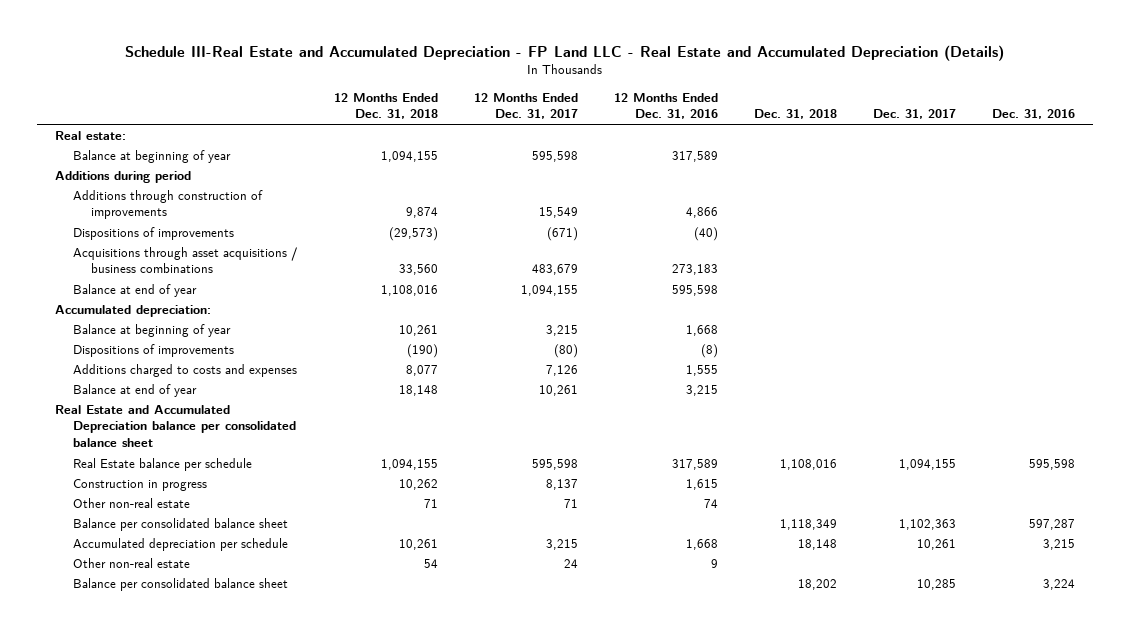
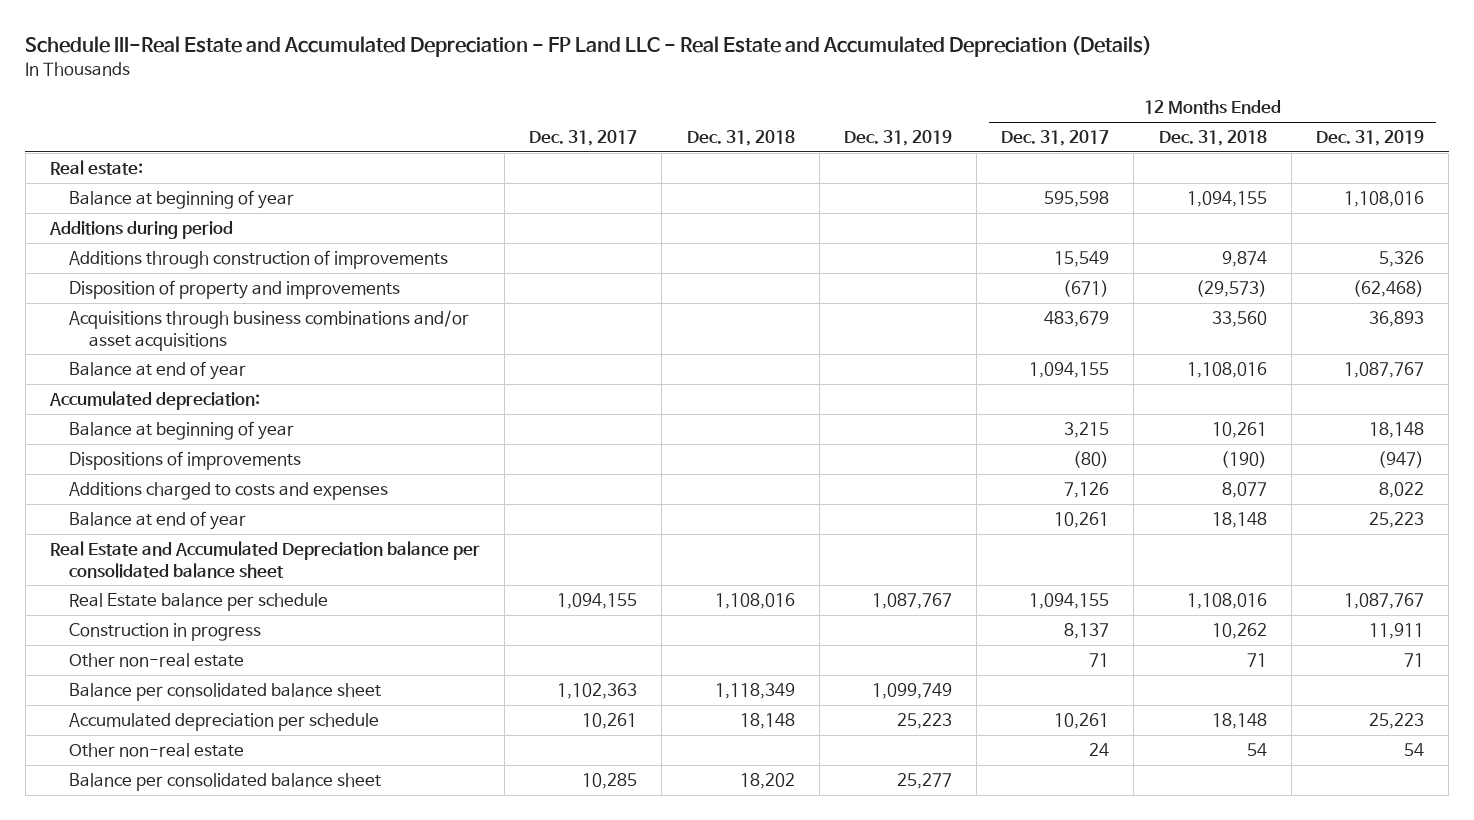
[613,92,718,120] 12 Months Ended Dec. 31, 2016 -> none
[991,109,1075,120] Dec. 31, 2016 -> none
none -> [843,130,952,147] Dec. 31, 2019
none -> [1315,130,1424,147] Dec. 31, 2019
[72,226,234,240] Dispositions of improvements -> [69,280,401,300] Disposition of property and improvements
[72,246,298,274] Acquisitions through asset acquisitions / business combinations -> [69,310,470,351] Acquisitions through business combinations and/or asset acquisitions
[380,458,438,470] 1,094,155 -> [1186,593,1267,610] 1,108,016
[531,458,578,470] 595,598 -> [1029,593,1110,610] 1,094,155
[398,538,438,550] 10,261 -> [1211,713,1267,730] 18,148
[545,538,578,550] 3,215 -> [1054,713,1110,730] 10,261

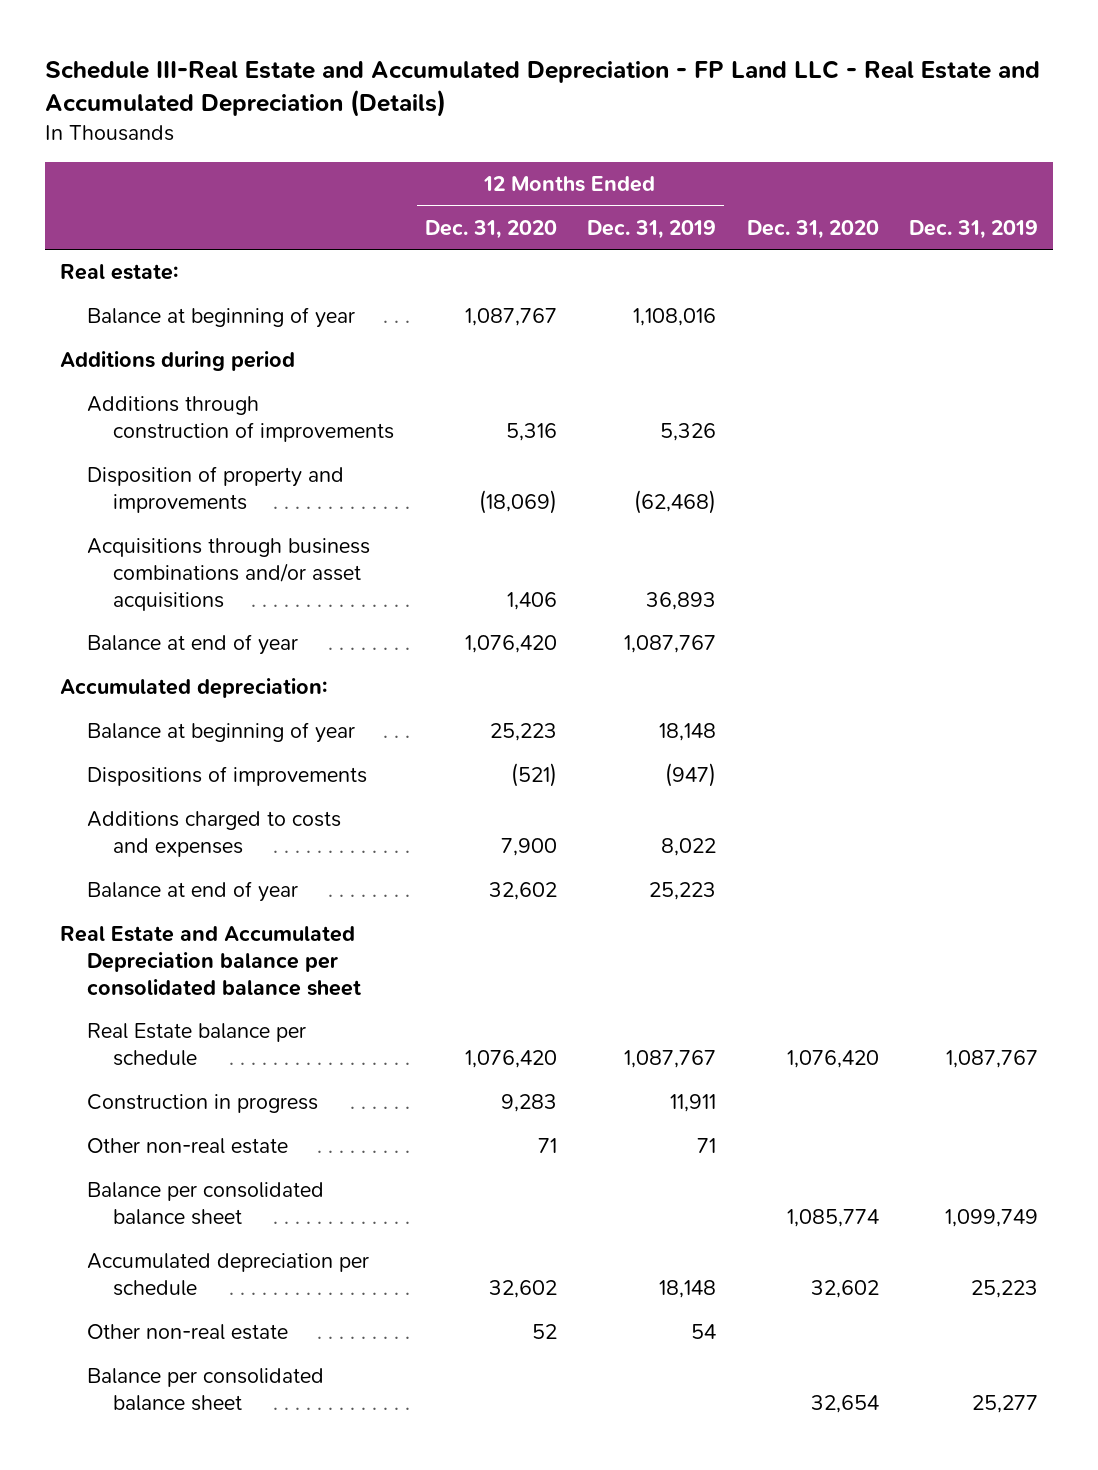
[529,130,638,147] Dec. 31, 2017 -> none
[686,130,795,147] Dec. 31, 2018 -> none
[1001,130,1110,147] Dec. 31, 2017 -> none
[1158,130,1267,147] Dec. 31, 2018 -> none
none -> [424,219,557,239] Dec. 31, 2020
none -> [746,219,879,239] Dec. 31, 2020
[1368,713,1424,730] 25,223 -> [659,1280,717,1299] 18,148

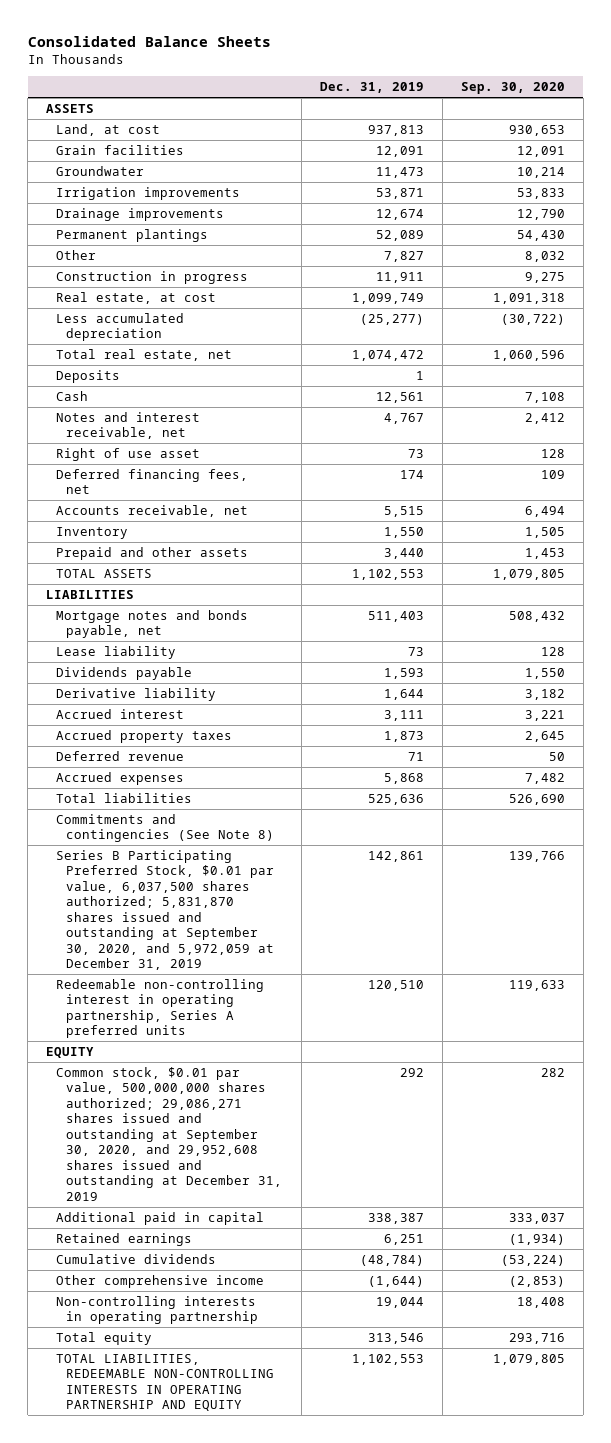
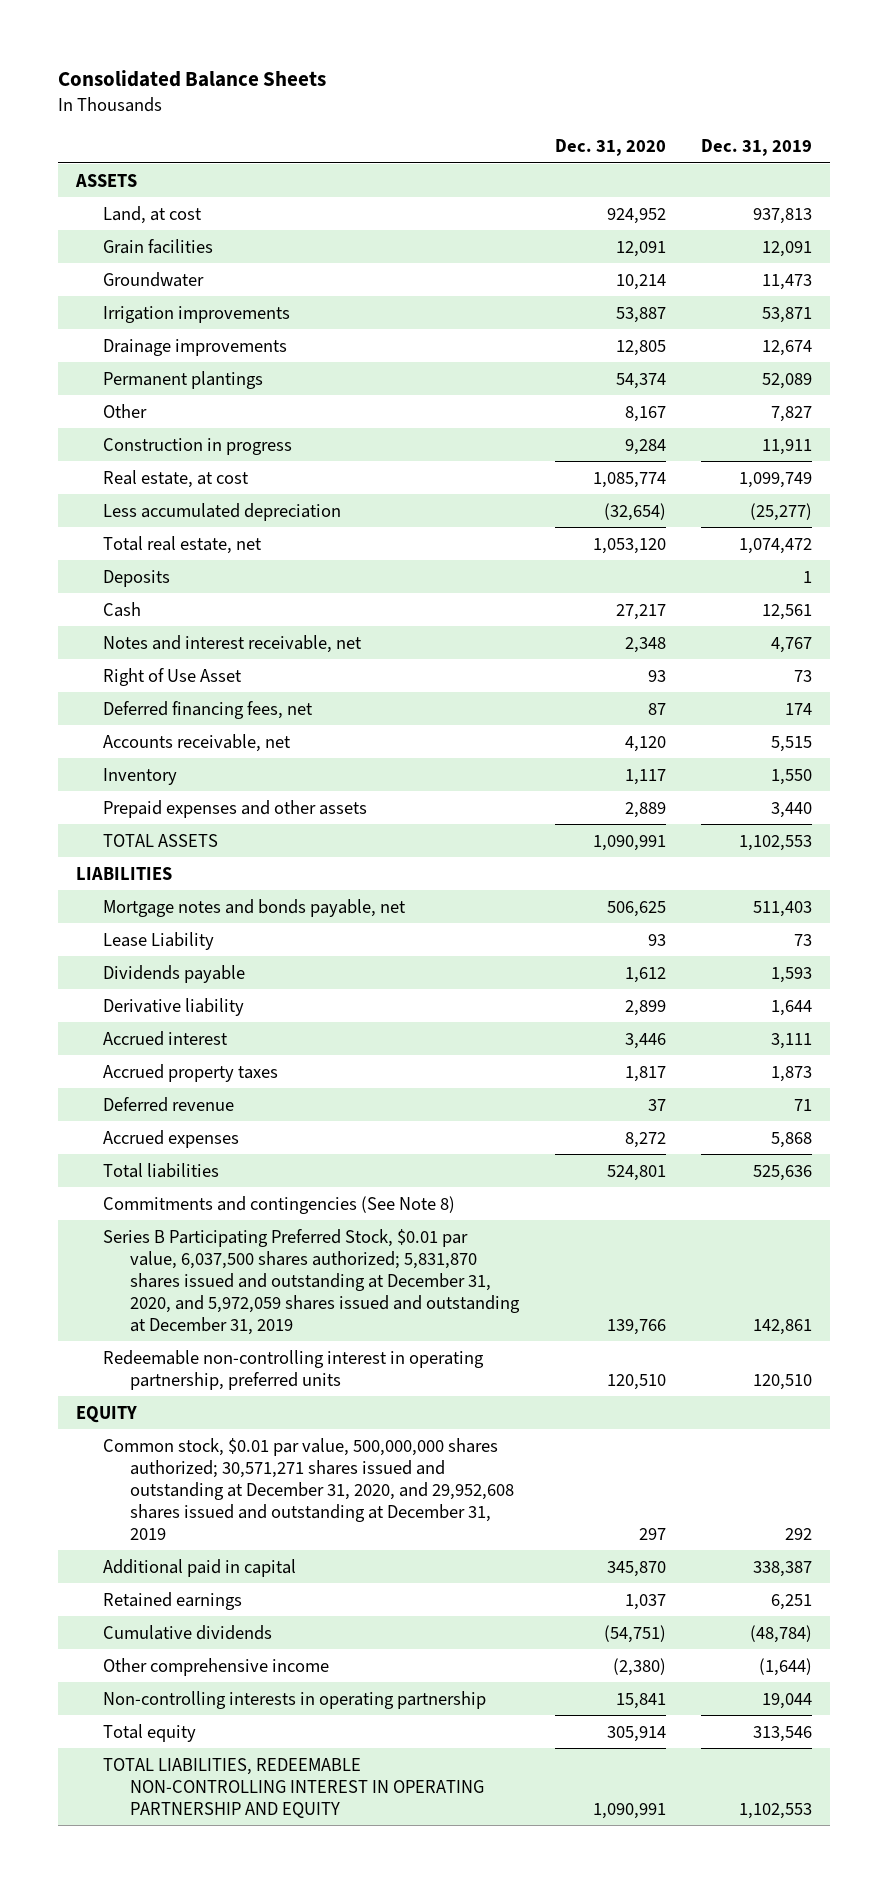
[460,82,565,95] Sep. 30, 2020 -> none
none -> [554,139,666,157] Dec. 31, 2020
[56,447,201,461] Right of use asset -> [102,667,242,686] Right of Use Asset
[56,546,249,560] Prepaid and other assets -> [102,799,367,818] Prepaid expenses and other assets
[56,645,177,659] Lease liability -> [102,931,214,950] Lease Liability
[56,849,275,971] Series B Participating Preferred Stock, $0.01 par value, 6,037,500 shares authorized; 5,831,870 shares issued and outstanding at September 30, 2020, and 5,972,059 at December 31, 2019 -> [102,1228,521,1335] Series B Participating Preferred Stock, $0.01 par value, 6,037,500 shares authorized; 5,831,870 shares issued and outstanding at December 31, 2020, and 5,972,059 shares issued and outstanding at December 31, 2019
[56,978,265,1039] Redeemable non-controlling interest in operating partnership, Series A preferred units -> [102,1349,484,1390] Redeemable non-controlling interest in operating partnership, preferred units
[56,1066,283,1201] Common stock, $0.01 par value, 500,000,000 shares authorized; 29,086,271 shares issued and outstanding at September 30, 2020, and 29,952,608 shares issued and outstanding at December 31, 2019 -> [102,1437,515,1540] Common stock, $0.01 par value, 500,000,000 shares authorized; 30,571,271 shares issued and outstanding at December 31, 2020, and 29,952,608 shares issued and outstanding at December 31, 2019
[56,1353,275,1412] TOTAL LIABILITIES, REDEEMABLE NON-CONTROLLING INTERESTS IN OPERATING PARTNERSHIP AND EQUITY -> [102,1757,485,1818] TOTAL LIABILITIES, REDEEMABLE NON-CONTROLLING INTEREST IN OPERATING PARTNERSHIP AND EQUITY

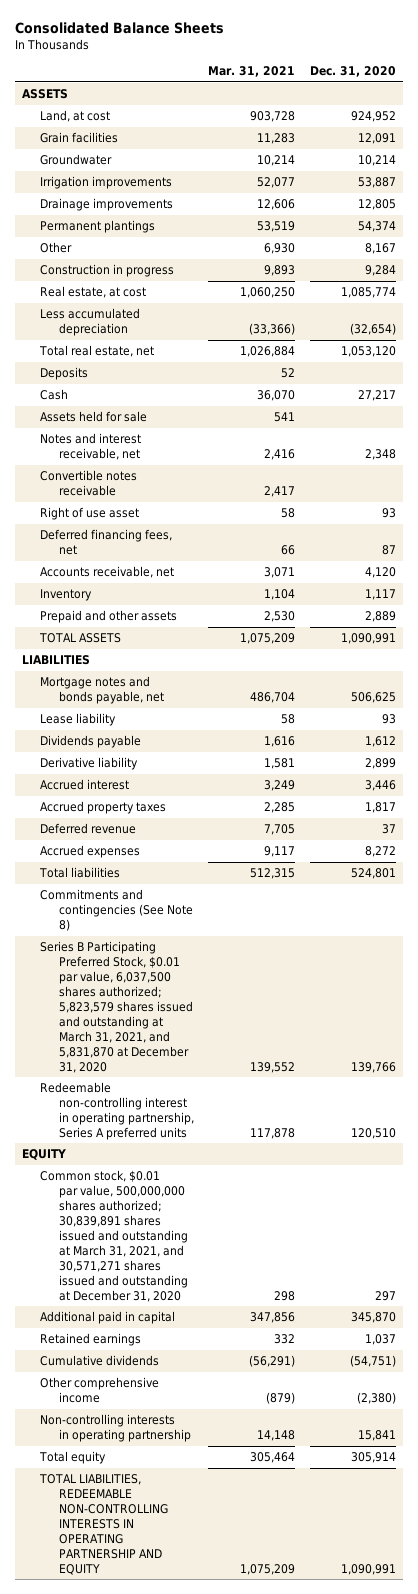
[701,139,813,157] Dec. 31, 2019 -> none
none -> [208,66,296,78] Mar. 31, 2021
none -> [40,411,148,423] Assets held for sale
none -> [40,470,138,496] Convertible notes receivable
[102,667,242,686] Right of Use Asset -> [40,507,140,521] Right of use asset
[102,799,367,818] Prepaid expenses and other assets -> [40,610,178,624] Prepaid and other assets
[102,931,214,950] Lease Liability -> [40,713,117,727] Lease liability
[102,1228,521,1335] Series B Participating Preferred Stock, $0.01 par value, 6,037,500 shares authorized; 5,831,870 shares issued and outstanding at December 31, 2020, and 5,972,059 shares issued and outstanding at December 31, 2019 -> [40,941,193,1073] Series B Participating Preferred Stock, $0.01 par value, 6,037,500 shares authorized; 5,823,579 shares issued and outstanding at March 31, 2021, and 5,831,870 at December 31, 2020
[102,1349,484,1390] Redeemable non-controlling interest in operating partnership, preferred units -> [40,1082,194,1140] Redeemable non-controlling interest in operating partnership, Series A preferred units
[102,1437,515,1540] Common stock, $0.01 par value, 500,000,000 shares authorized; 30,571,271 shares issued and outstanding at December 31, 2020, and 29,952,608 shares issued and outstanding at December 31, 2019 -> [40,1170,188,1302] Common stock, $0.01 par value, 500,000,000 shares authorized; 30,839,891 shares issued and outstanding at March 31, 2021, and 30,571,271 shares issued and outstanding at December 31, 2020
[102,1757,485,1818] TOTAL LIABILITIES, REDEEMABLE NON-CONTROLLING INTEREST IN OPERATING PARTNERSHIP AND EQUITY -> [39,1474,168,1575] TOTAL LIABILITIES, REDEEMABLE NON-CONTROLLING INTERESTS IN OPERATING PARTNERSHIP AND EQUITY

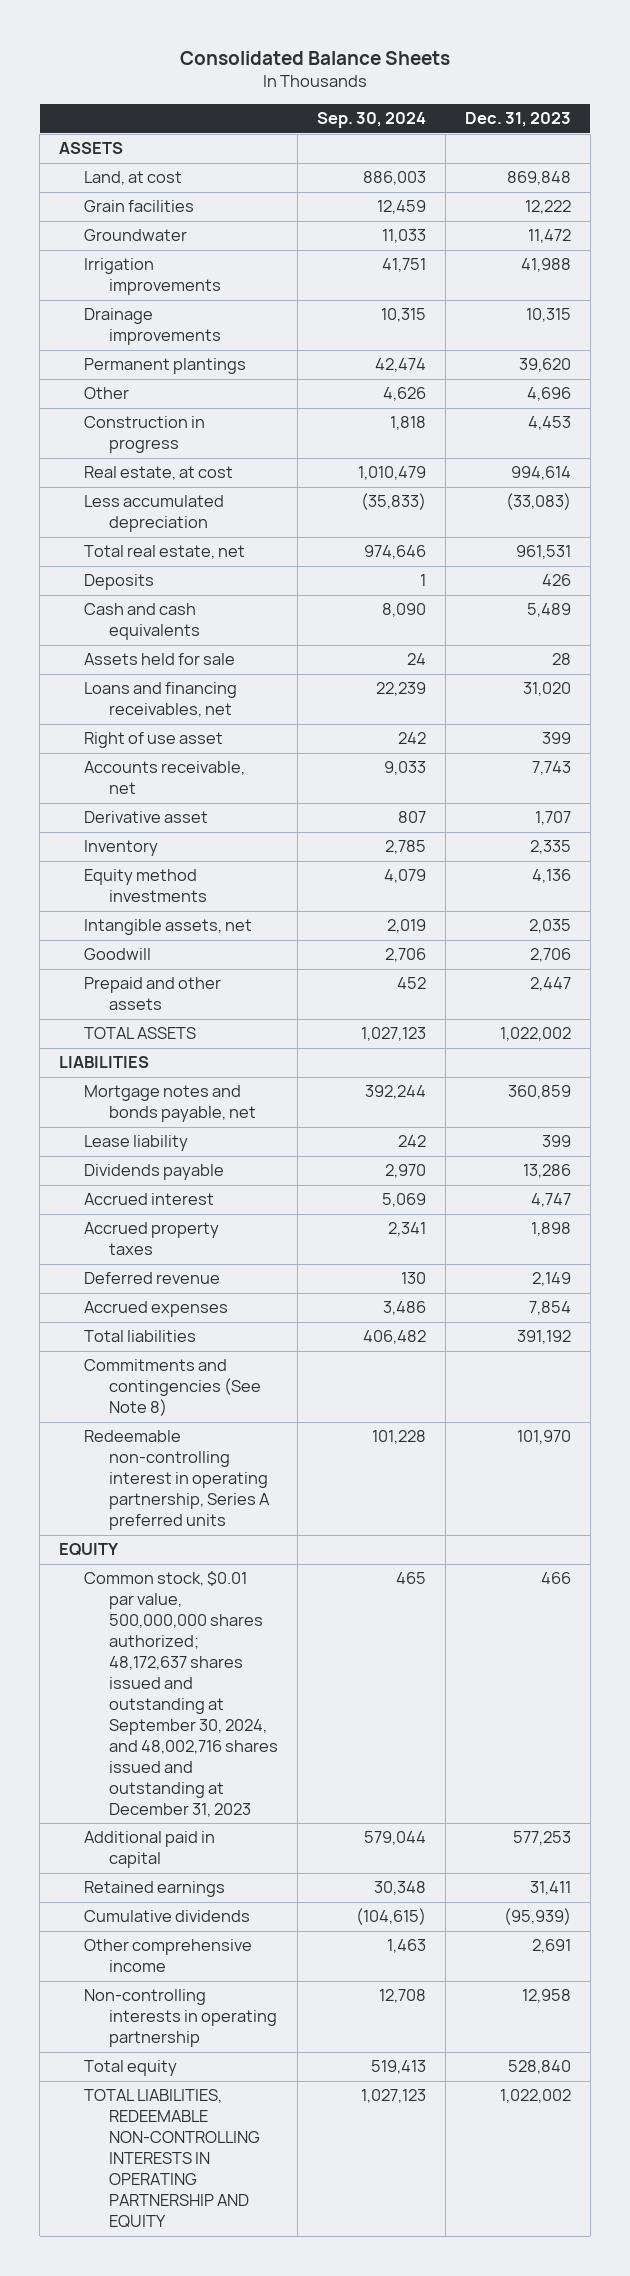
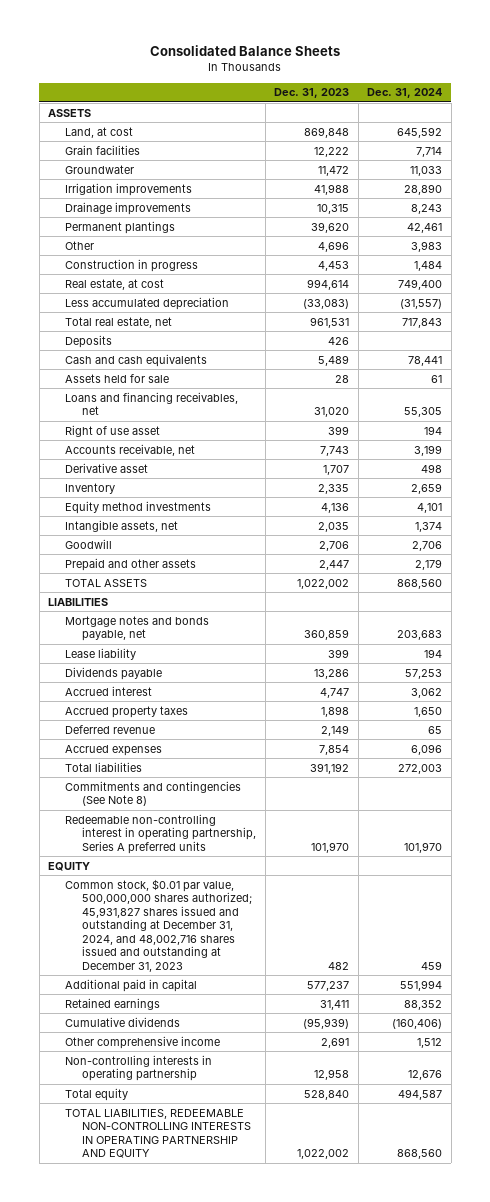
[316,112,426,129] Sep. 30, 2024 -> none
none -> [367,88,443,99] Dec. 31, 2024
[84,1571,279,1817] Common stock, $0.01 par value, 500,000,000 shares authorized; 48,172,637 shares issued and outstanding at September 30, 2024, and 48,002,716 shares issued and outstanding at December 31, 2023 -> [65,878,253,972] Common stock, $0.01 par value, 500,000,000 shares authorized; 45,931,827 shares issued and outstanding at December 31, 2024, and 48,002,716 shares issued and outstanding at December 31, 2023
[540,1572,571,1585] 466 -> [328,961,350,970] 482
[512,1831,571,1846] 577,253 -> [307,980,350,991] 577,237

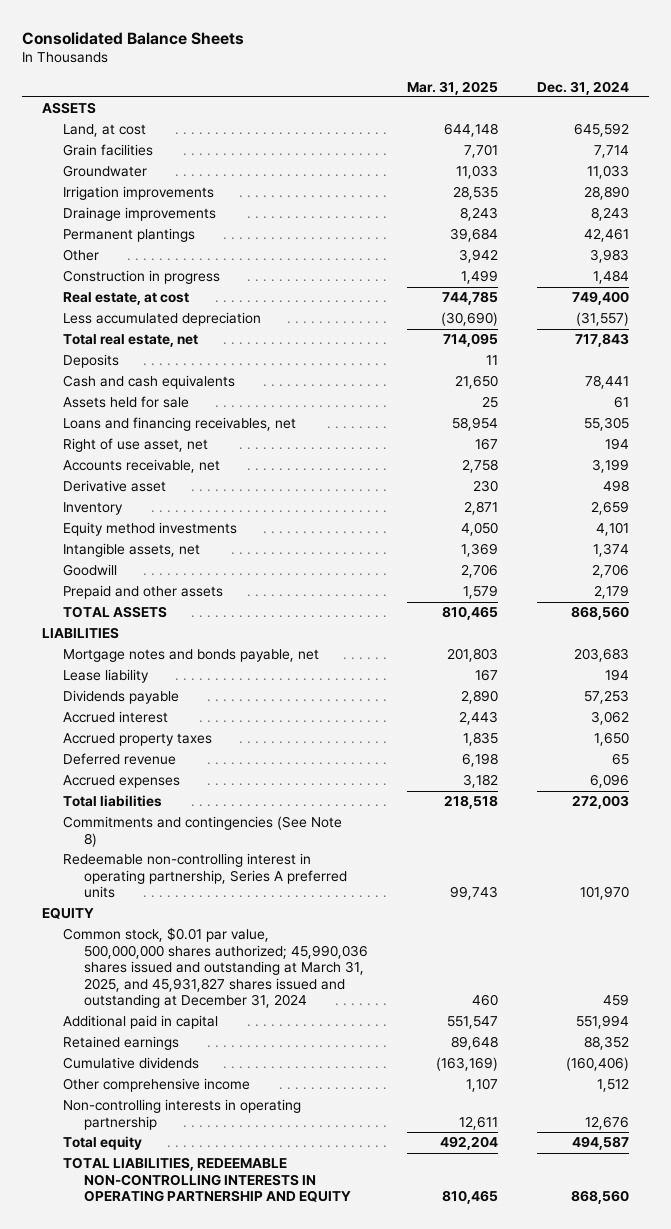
[274,88,350,99] Dec. 31, 2023 -> none
none -> [407,80,499,95] Mar. 31, 2025
[65,424,161,437] Right of use asset -> [62,438,208,453] Right of use asset, net
[65,878,253,972] Common stock, $0.01 par value, 500,000,000 shares authorized; 45,931,827 shares issued and outstanding at December 31, 2024, and 48,002,716 shares issued and outstanding at December 31, 2023 -> [62,927,368,1009] Common stock, $0.01 par value, 500,000,000 shares authorized; 45,990,036 shares issued and outstanding at March 31, 2025, and 45,931,827 shares issued and outstanding at December 31, 2024

